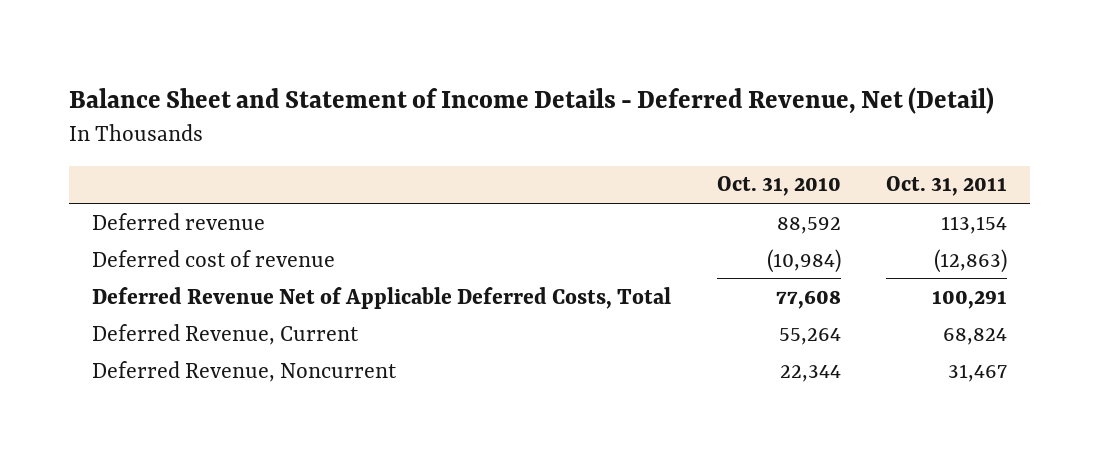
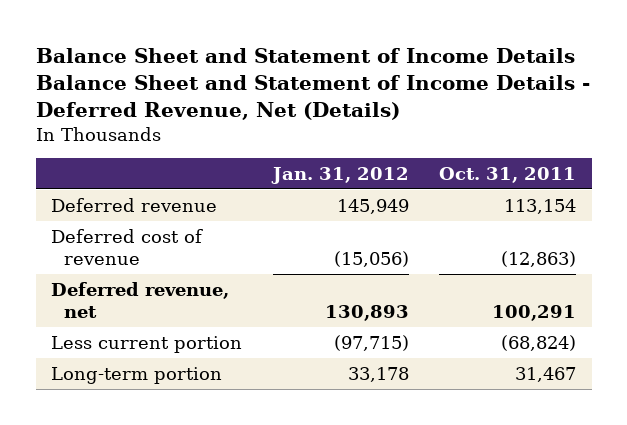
[69,86,995,114] Balance Sheet and Statement of Income Details - Deferred Revenue, Net (Detail) -> [35,47,590,120] Balance Sheet and Statement of Income Details Balance Sheet and Statement of Income Details - Deferred Revenue, Net (Details)
[716,176,841,197] Oct. 31, 2010 -> none
none -> [270,166,409,184] Jan. 31, 2012
[92,286,672,309] Deferred Revenue Net of Applicable Deferred Costs, Total -> [50,281,229,319] Deferred revenue, net
[92,323,360,345] Deferred Revenue, Current -> [50,335,242,353] Less current portion
[943,327,1008,345] 68,824 -> [501,334,577,351] (68,824)
[92,360,398,382] Deferred Revenue, Noncurrent -> [50,366,222,384] Long-term portion

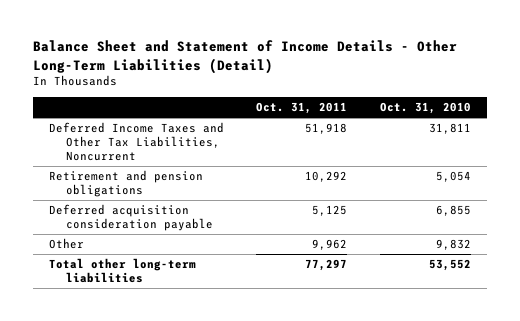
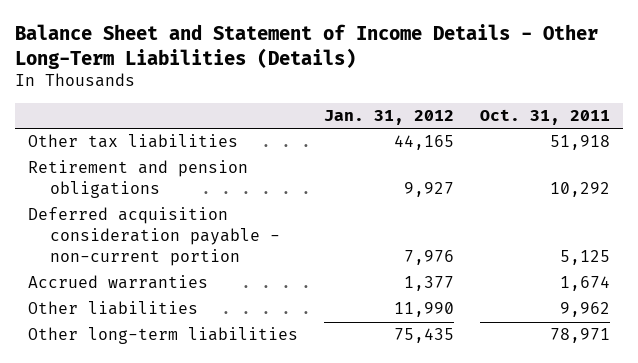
[33,40,458,74] Balance Sheet and Statement of Income Details - Other Long-Term Liabilities (Detail) -> [14,23,598,69] Balance Sheet and Statement of Income Details - Other Long-Term Liabilities (Details)
[379,102,471,115] Oct. 31, 2010 -> none
none -> [323,110,454,126] Jan. 31, 2012
[49,122,225,162] Deferred Income Taxes and Other Tax Liabilities, Noncurrent -> [27,134,238,149] Other tax liabilities
[49,204,213,232] Deferred acquisition consideration payable -> [27,207,280,267] Deferred acquisition consideration payable - non-current portion
none -> [27,275,208,290] Accrued warranties
[49,238,85,250] Other -> [27,301,198,316] Other liabilities
[49,258,197,284] Total other long-term liabilities -> [27,327,298,345] Other long-term liabilities
[305,259,348,272] 77,297 -> [550,328,611,344] 78,971

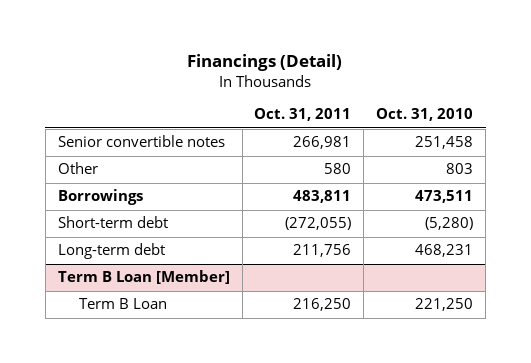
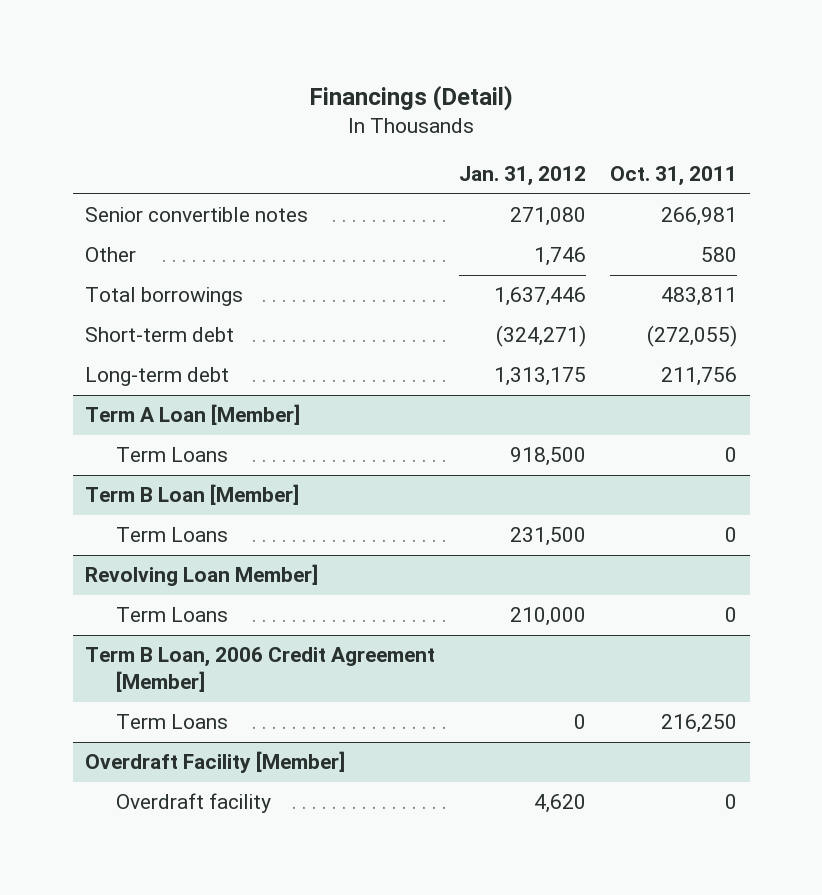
[376,108,474,122] Oct. 31, 2010 -> none
none -> [459,166,587,187] Jan. 31, 2012
[57,189,143,206] Borrowings -> [84,287,243,307] Total borrowings
none -> [84,404,300,426] Term A Loan [Member]
none -> [116,447,229,463] Term Loans
[79,298,168,310] Term B Loan -> [116,527,229,543] Term Loans
[293,298,352,312] 216,250 -> [725,527,738,543] 0
none -> [84,564,318,587] Revolving Loan Member]
none -> [116,607,229,623] Term Loans
none -> [84,647,435,693] Term B Loan, 2006 Credit Agreement [Member]
none -> [116,714,229,730] Term Loans
none -> [84,751,345,774] Overdraft Facility [Member]
none -> [116,793,272,814] Overdraft facility

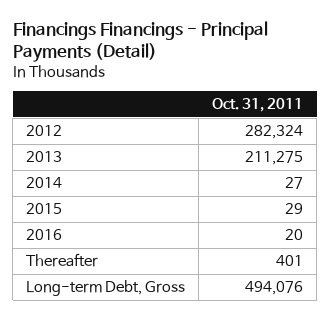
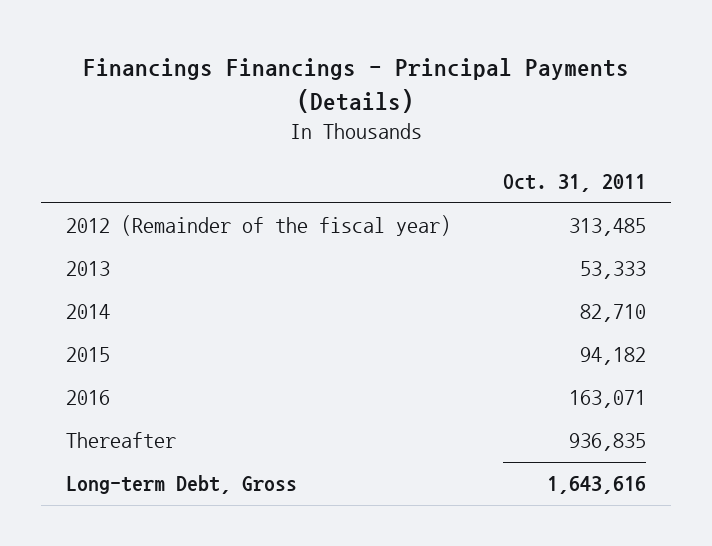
[12,21,268,63] Financings Financings - Principal Payments (Detail) -> [83,57,630,113] Financings Financings - Principal Payments (Details)
[26,125,63,137] 2012 -> none
none -> [66,215,452,237] 2012 (Remainder of the fiscal year)
[245,151,304,166] 211,275 -> [579,261,646,280] 53,333
[285,177,304,190] 27 -> [579,304,646,323] 82,710
[285,203,304,215] 29 -> [579,347,646,366] 94,182
[285,229,304,241] 20 -> [568,390,646,409] 163,071
[276,255,304,267] 401 -> [568,433,646,452] 936,835
[245,281,304,296] 494,076 -> [546,476,646,495] 1,643,616

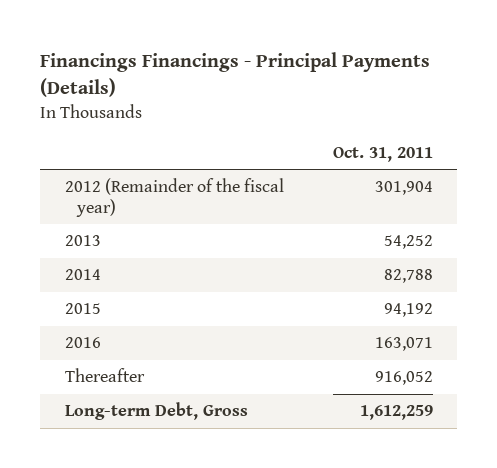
[568,218,646,237] 313,485 -> [374,181,433,196] 301,904
[579,261,646,280] 53,333 -> [383,235,433,250] 54,252
[579,304,646,323] 82,710 -> [383,269,433,284] 82,788
[579,347,646,366] 94,182 -> [383,303,433,318] 94,192
[568,433,646,452] 936,835 -> [374,371,433,386] 916,052
[546,476,646,495] 1,643,616 -> [359,405,433,421] 1,612,259

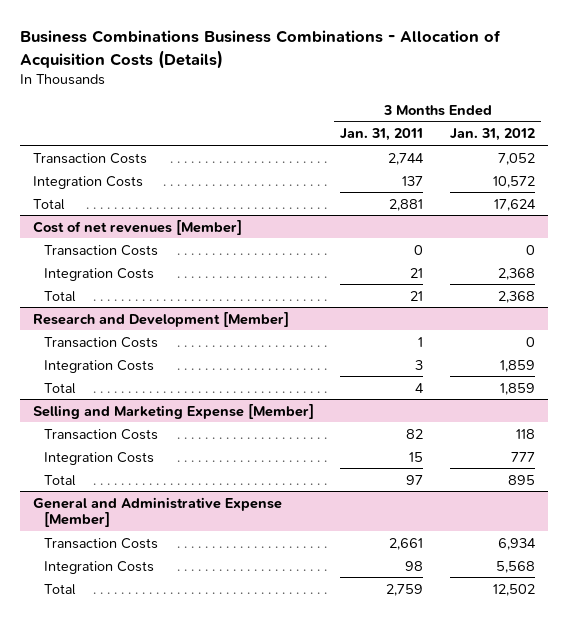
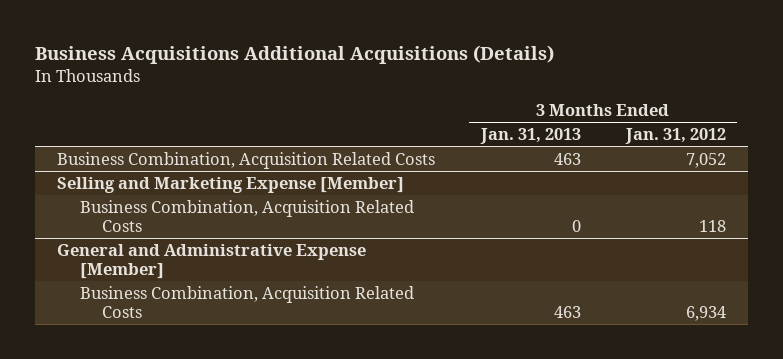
[19,30,501,69] Business Combinations Business Combinations - Allocation of Acquisition Costs (Details) -> [34,45,554,65] Business Acquisitions Additional Acquisitions (Details)
[340,128,424,142] Jan. 31, 2011 -> none
none -> [479,128,581,145] Jan. 31, 2013
[32,175,143,189] Integration Costs -> none
[32,198,65,210] Total -> none
[32,219,242,235] Cost of net revenues [Member] -> none
[43,244,158,256] Transaction Costs -> none
[43,267,154,281] Integration Costs -> none
[43,290,76,302] Total -> none
[32,311,289,327] Research and Development [Member] -> none
[43,336,158,348] Transaction Costs -> none
[43,359,154,373] Integration Costs -> none
[43,382,76,394] Total -> none
[32,152,147,164] Transaction Costs -> [57,151,436,169] Business Combination, Acquisition Related Costs
[43,451,154,465] Integration Costs -> none
[43,474,76,486] Total -> none
[43,428,158,440] Transaction Costs -> [79,199,414,233] Business Combination, Acquisition Related Costs
[43,560,154,574] Integration Costs -> none
[43,583,76,595] Total -> none
[43,537,158,549] Transaction Costs -> [79,285,414,319] Business Combination, Acquisition Related Costs

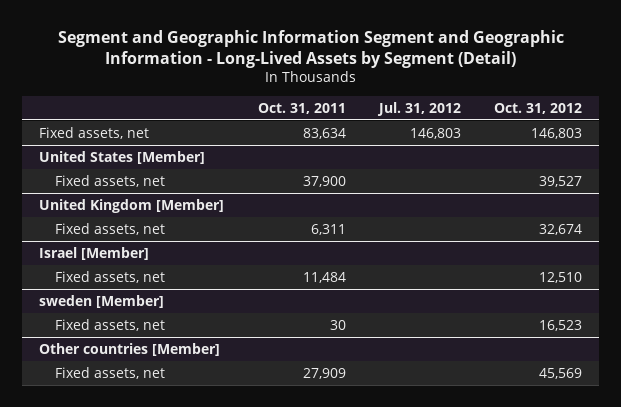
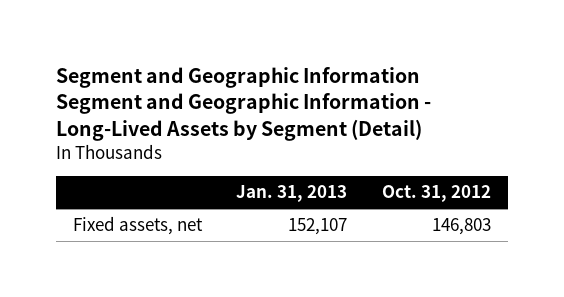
[257,102,346,114] Oct. 31, 2011 -> none
[376,101,461,116] Jul. 31, 2012 -> none
none -> [236,185,348,203] Jan. 31, 2013
[39,150,206,164] United States [Member] -> none
[55,174,166,187] Fixed assets, net -> none
[39,198,225,213] United Kingdom [Member] -> none
[55,222,166,235] Fixed assets, net -> none
[39,246,150,260] Israel [Member] -> none
[55,270,166,283] Fixed assets, net -> none
[39,294,165,308] sweden [Member] -> none
[55,318,166,331] Fixed assets, net -> none
[39,342,221,356] Other countries [Member] -> none
[55,366,166,379] Fixed assets, net -> none

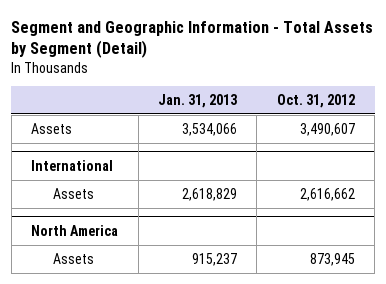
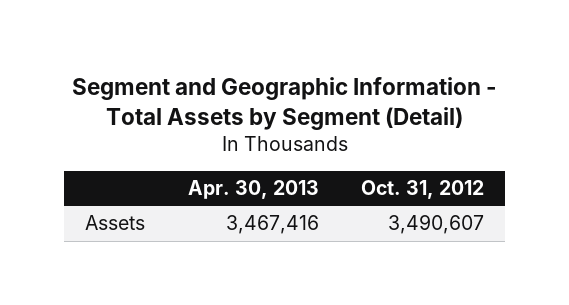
[158,94,238,109] Jan. 31, 2013 -> none
none -> [187,179,319,199] Apr. 30, 2013
[31,159,114,171] International -> none
[53,187,95,199] Assets -> none
[31,224,119,236] North America -> none
[53,252,95,264] Assets -> none

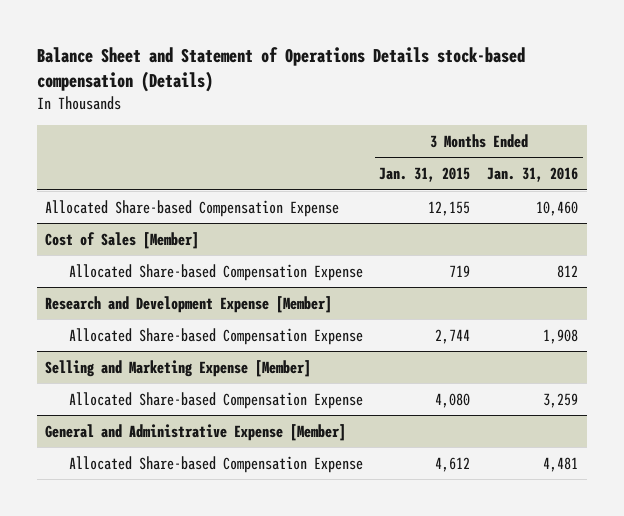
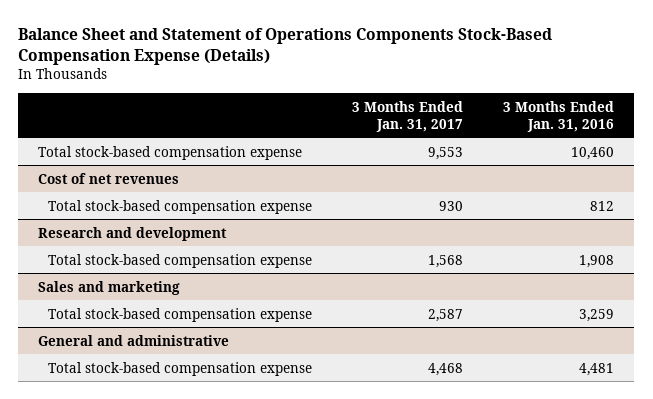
[37,47,526,93] Balance Sheet and Statement of Operations Details stock-based compensation (Details) -> [18,27,553,65] Balance Sheet and Statement of Operations Components Stock-Based Compensation Expense (Details)
[379,167,471,183] Jan. 31, 2015 -> none
none -> [352,100,464,132] 3 Months Ended Jan. 31, 2017
[45,199,340,217] Allocated Share-based Compensation Expense -> [38,145,303,160] Total stock-based compensation expense
[45,231,200,249] Cost of Sales [Member] -> [38,172,180,184] Cost of net revenues
[68,263,363,281] Allocated Share-based Compensation Expense -> [48,199,313,214] Total stock-based compensation expense
[45,295,333,313] Research and Development Expense [Member] -> [38,226,228,241] Research and development
[68,327,363,345] Allocated Share-based Compensation Expense -> [48,253,313,268] Total stock-based compensation expense
[45,359,312,377] Selling and Marketing Expense [Member] -> [38,280,181,295] Sales and marketing
[68,391,363,409] Allocated Share-based Compensation Expense -> [48,307,313,322] Total stock-based compensation expense
[45,423,347,441] General and Administrative Expense [Member] -> [38,334,230,346] General and administrative
[68,455,363,473] Allocated Share-based Compensation Expense -> [48,361,313,376] Total stock-based compensation expense

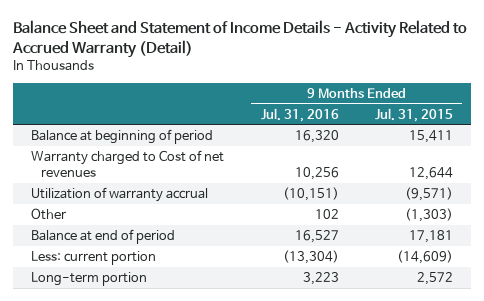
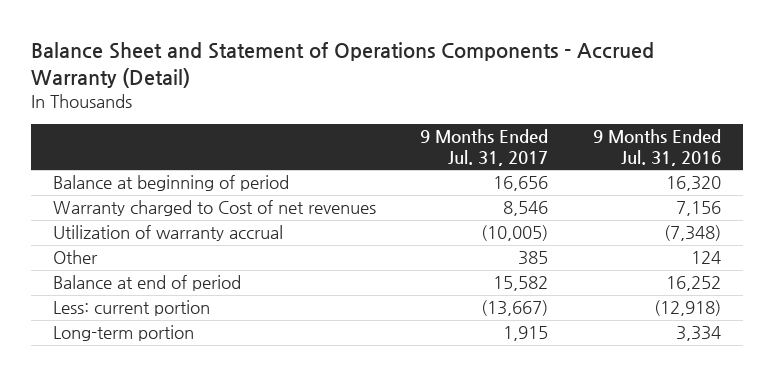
[11,19,467,58] Balance Sheet and Statement of Income Details - Activity Related to Accrued Warranty (Detail) -> [30,42,654,88] Balance Sheet and Statement of Operations Components - Accrued Warranty (Detail)
[374,107,453,122] Jul. 31, 2015 -> none
none -> [420,129,549,166] 9 Months Ended Jul. 31, 2017
[294,167,339,181] 10,256 -> [675,201,721,217] 7,156
[282,186,339,201] (10,151) -> [663,225,721,242] (7,348)
[314,208,339,219] 102 -> [690,251,721,265] 124
[294,229,339,243] 16,527 -> [665,276,721,292] 16,252
[282,249,339,264] (13,304) -> [653,300,721,317] (12,918)
[302,271,339,285] 3,223 -> [675,326,721,342] 3,334

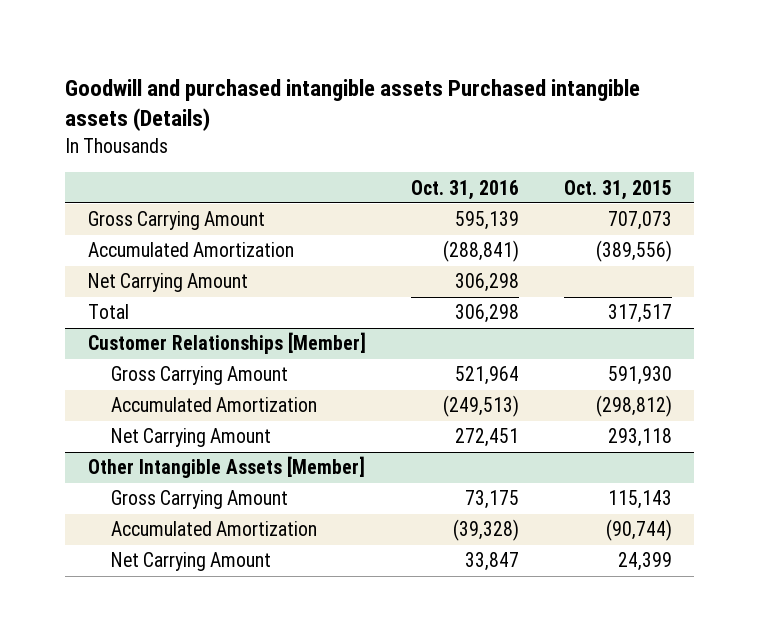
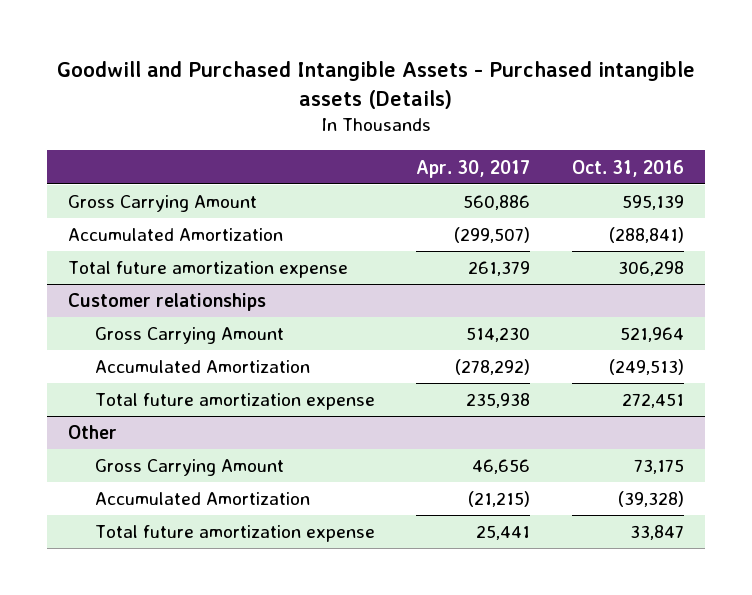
[65,78,641,132] Goodwill and purchased intangible assets Purchased intangible assets (Details) -> [56,60,695,109] Goodwill and Purchased Intangible Assets - Purchased intangible assets (Details)
[563,179,672,200] Oct. 31, 2015 -> none
none -> [416,159,531,178] Apr. 30, 2017
[87,304,129,320] Total -> none
[87,273,248,293] Net Carrying Amount -> [67,261,348,279] Total future amortization expense
[87,332,366,355] Customer Relationships [Member] -> [67,293,266,312] Customer relationships
[110,428,271,448] Net Carrying Amount -> [95,393,376,411] Total future amortization expense
[87,456,365,479] Other Intangible Assets [Member] -> [67,425,117,440] Other
[110,552,271,572] Net Carrying Amount -> [95,525,376,543] Total future amortization expense

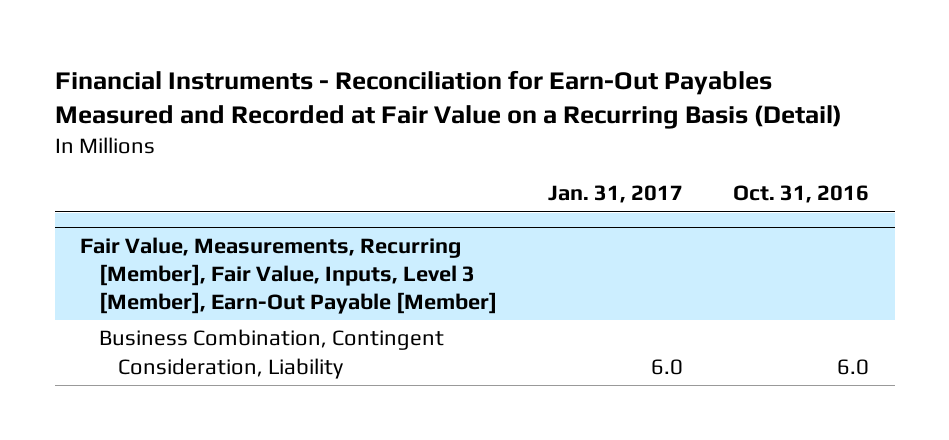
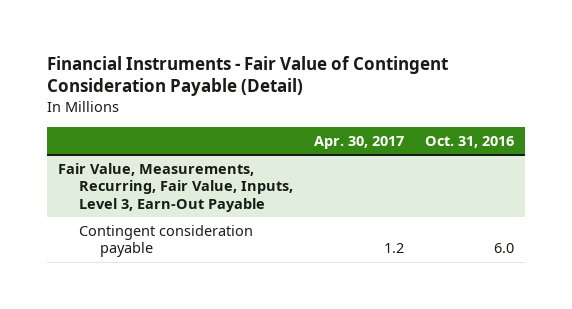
[54,69,842,130] Financial Instruments - Reconciliation for Earn-Out Payables Measured and Recorded at Fair Value on a Recurring Basis (Detail) -> [46,55,448,97] Financial Instruments - Fair Value of Contingent Consideration Payable (Detail)
[547,185,683,204] Jan. 31, 2017 -> none
none -> [314,135,405,149] Apr. 30, 2017
[80,236,498,315] Fair Value, Measurements, Recurring [Member], Fair Value, Inputs, Level 3 [Member], Earn-Out Payable [Member] -> [57,162,293,212] Fair Value, Measurements, Recurring, Fair Value, Inputs, Level 3, Earn-Out Payable
[99,329,445,379] Business Combination, Contingent Consideration, Liability -> [78,224,253,258] Contingent consideration payable

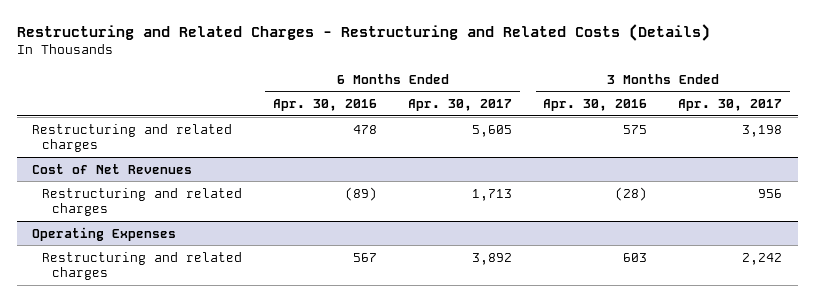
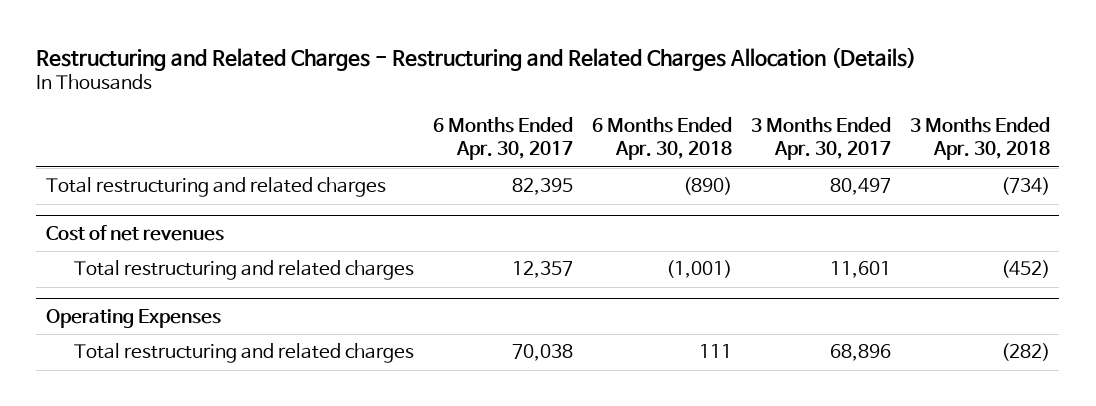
[16,23,710,41] Restructuring and Related Charges - Restructuring and Related Costs (Details) -> [36,46,917,71] Restructuring and Related Charges - Restructuring and Related Charges Allocation (Details)
[273,99,378,112] Apr. 30, 2016 -> none
[543,99,648,112] Apr. 30, 2016 -> none
none -> [592,116,733,161] 6 Months Ended Apr. 30, 2018
none -> [909,116,1050,161] 3 Months Ended Apr. 30, 2018
[32,123,233,153] Restructuring and related charges -> [45,177,386,198] Total restructuring and related charges
[472,124,513,137] 5,605 -> [512,178,574,196] 82,395
[742,124,783,137] 3,198 -> [830,178,892,196] 80,497
[32,163,193,174] Cost of Net Revenues -> [45,225,224,242] Cost of net revenues
[42,187,243,217] Restructuring and related charges -> [74,260,415,281] Total restructuring and related charges
[472,188,513,201] 1,713 -> [512,261,574,279] 12,357
[758,188,783,198] 956 -> [830,261,892,279] 11,601
[42,251,243,281] Restructuring and related charges -> [74,343,415,364] Total restructuring and related charges
[472,252,513,265] 3,892 -> [512,344,574,362] 70,038
[742,252,783,265] 2,242 -> [830,344,892,362] 68,896

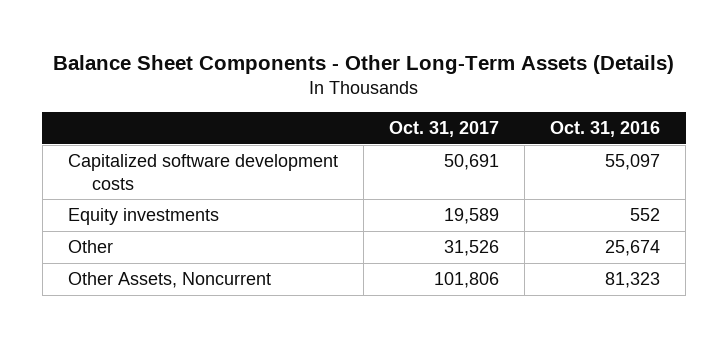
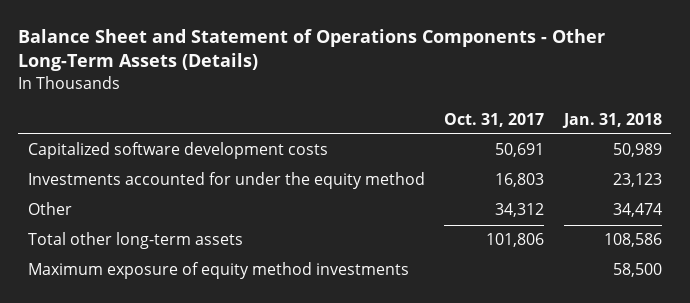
[52,54,674,74] Balance Sheet Components - Other Long-Term Assets (Details) -> [18,28,606,72] Balance Sheet and Statement of Operations Components - Other Long-Term Assets (Details)
[549,120,660,137] Oct. 31, 2016 -> none
none -> [561,112,662,128] Jan. 31, 2018
[67,208,219,226] Equity investments -> [28,172,426,190] Investments accounted for under the equity method
[443,208,499,225] 19,589 -> [495,173,545,188] 16,803
[443,240,499,257] 31,526 -> [495,203,545,218] 34,312
[67,272,271,289] Other Assets, Noncurrent -> [28,232,244,250] Total other long-term assets
none -> [28,262,410,280] Maximum exposure of equity method investments

